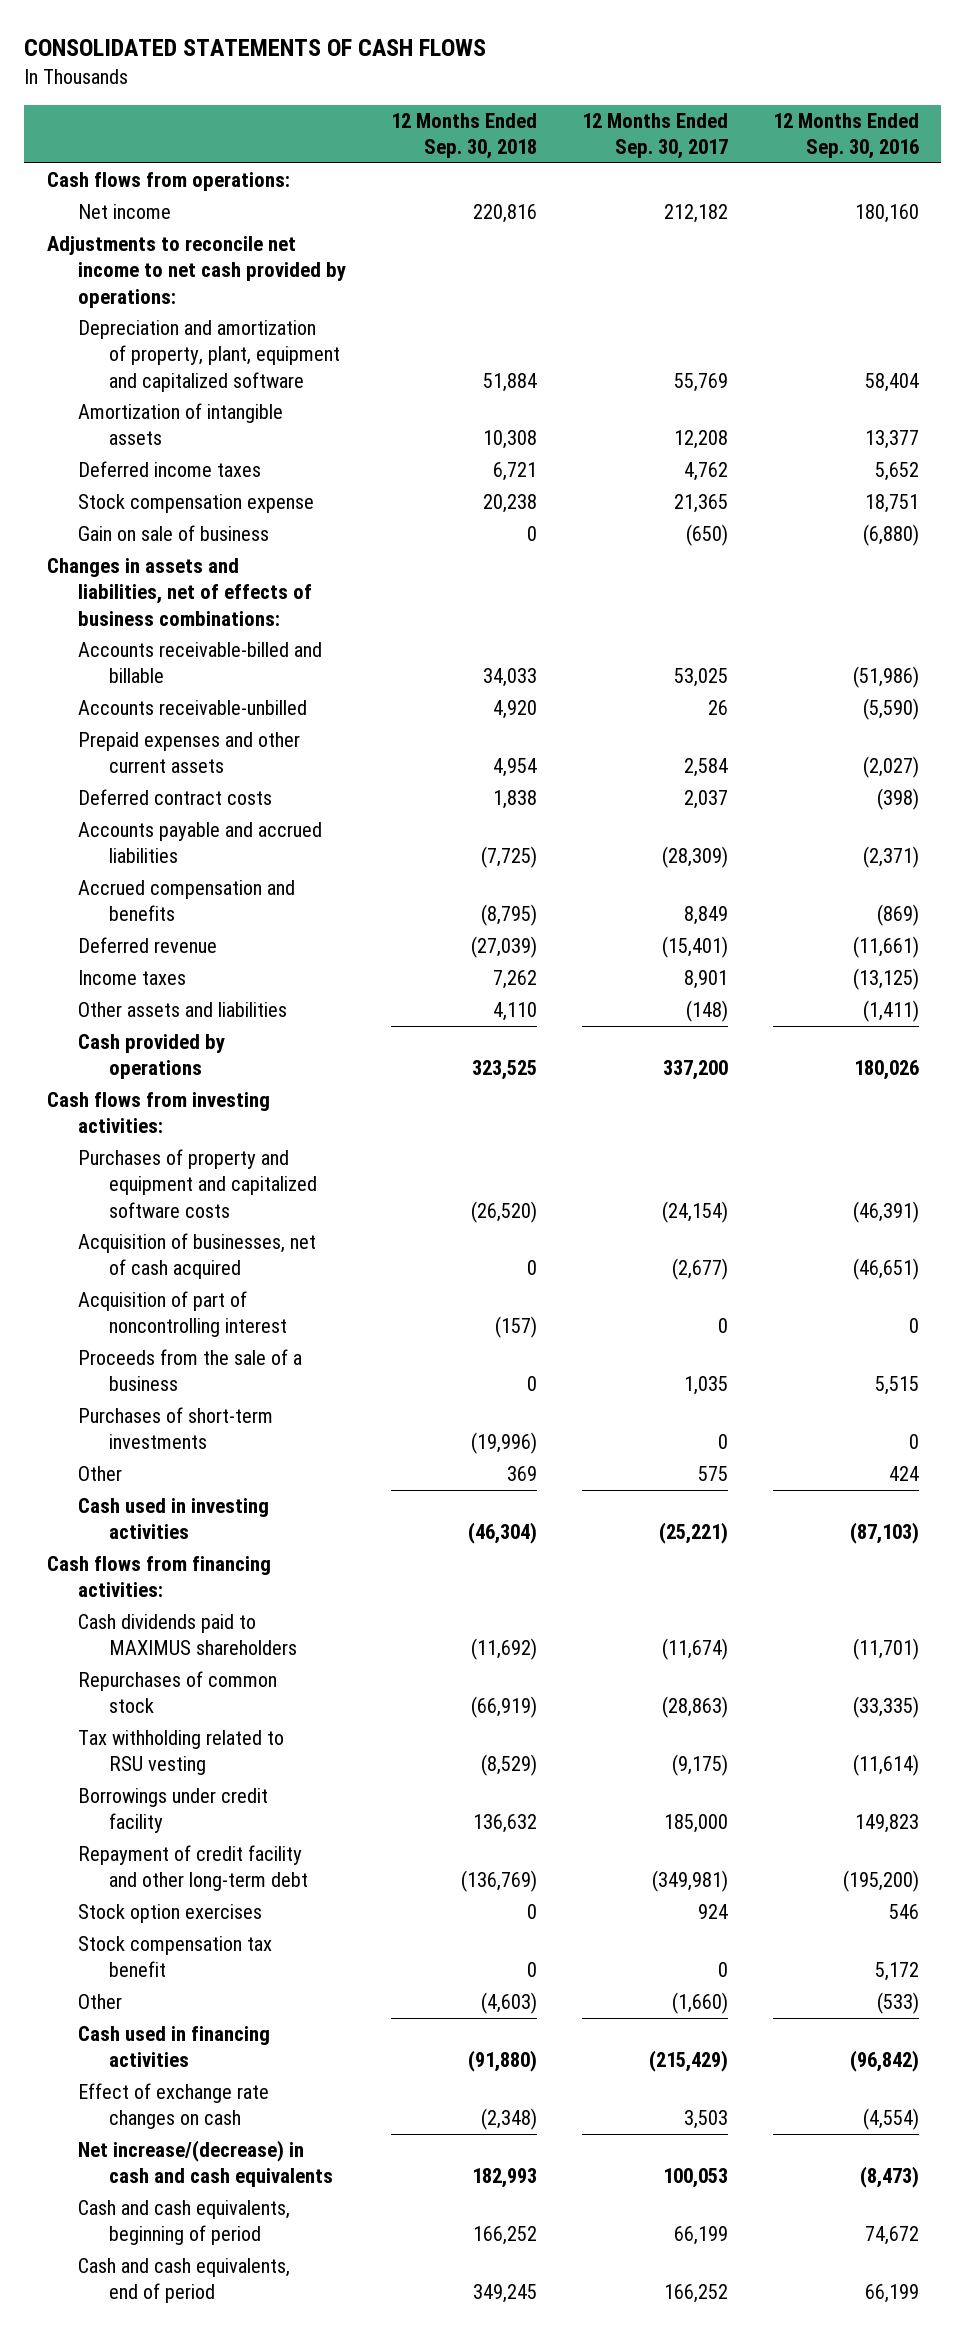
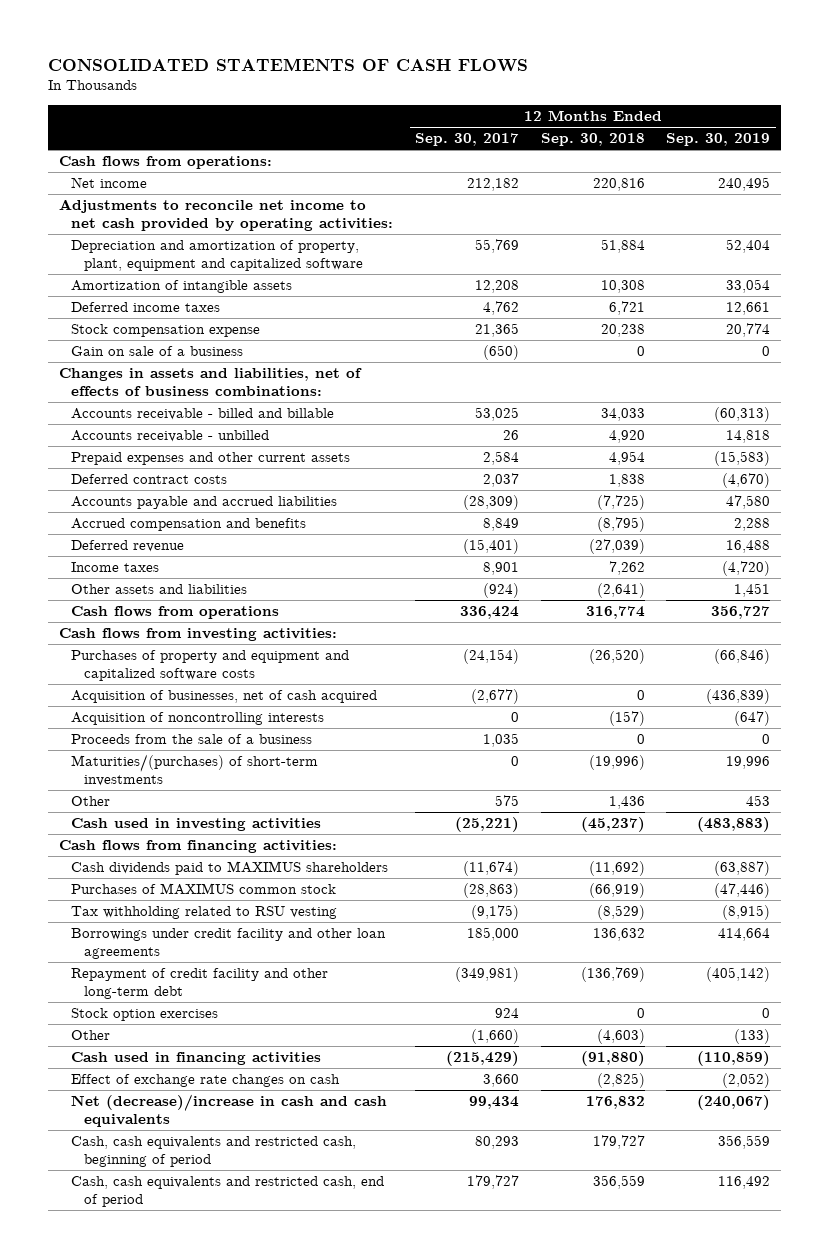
[772,113,919,160] 12 Months Ended Sep. 30, 2016 -> none
none -> [666,133,771,147] Sep. 30, 2019
[46,236,346,308] Adjustments to reconcile net income to net cash provided by operations: -> [59,199,394,231] Adjustments to reconcile net income to net cash provided by operating activities:
[77,525,269,542] Gain on sale of business -> [71,346,244,357] Gain on sale of a business
[77,642,322,684] Accounts receivable-billed and billable -> [71,408,335,421] Accounts receivable - billed and billable
[77,700,307,716] Accounts receivable-unbilled -> [71,430,270,443] Accounts receivable - unbilled
[492,1002,537,1022] 4,110 -> [596,583,645,599] (2,641)
[685,1000,728,1023] (148) -> [483,583,520,599] (924)
[77,1034,225,1080] Cash provided by operations -> [71,606,280,620] Cash flows from operations
[471,1060,537,1081] 323,525 -> [585,606,645,620] 316,774
[662,1060,728,1081] 337,200 -> [460,606,520,620] 336,424
[77,1291,287,1338] Acquisition of part of noncontrolling interest -> [71,712,325,726] Acquisition of noncontrolling interests
[77,1407,273,1450] Purchases of short-term investments -> [71,754,319,786] Maturities/(purchases) of short-term investments
[506,1466,537,1482] 369 -> [608,796,645,810] 1,436
[467,1522,537,1545] (46,304) -> [580,817,645,833] (45,237)
[77,1671,277,1714] Repurchases of common stock -> [71,883,337,896] Purchases of MAXIMUS common stock
[77,1788,268,1834] Borrowings under credit facility -> [71,928,387,959] Borrowings under credit facility and other loan agreements
[77,1936,272,1978] Stock compensation tax benefit -> none
[480,2108,537,2131] (2,348) -> [596,1073,645,1089] (2,825)
[683,2110,728,2130] 3,503 -> [483,1074,520,1088] 3,660
[77,2140,333,2188] Net increase/(decrease) in cash and cash equivalents -> [71,1094,388,1127] Net (decrease)/increase in cash and cash equivalents
[471,2168,537,2189] 182,993 -> [585,1096,645,1110] 176,832
[662,2168,728,2189] 100,053 -> [469,1096,520,1110] 99,434
[77,2200,290,2246] Cash and cash equivalents, beginning of period -> [71,1136,357,1167] Cash, cash equivalents and restricted cash, beginning of period
[472,2226,537,2246] 166,252 -> [592,1135,645,1150] 179,727
[673,2226,728,2246] 66,199 -> [475,1136,520,1150] 80,293
[77,2258,290,2304] Cash and cash equivalents, end of period -> [71,1176,385,1207] Cash, cash equivalents and restricted cash, end of period
[472,2284,537,2304] 349,245 -> [592,1175,645,1190] 356,559
[663,2284,728,2304] 166,252 -> [467,1175,520,1190] 179,727

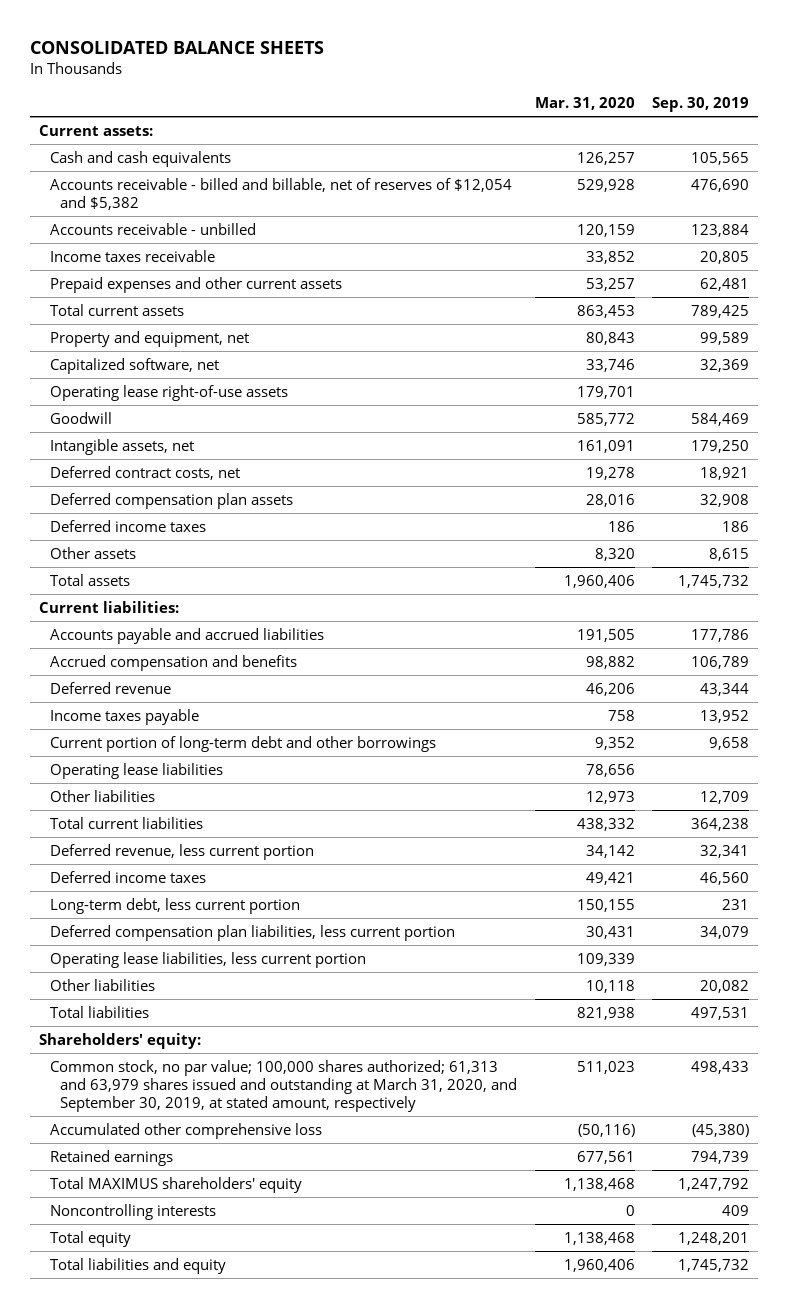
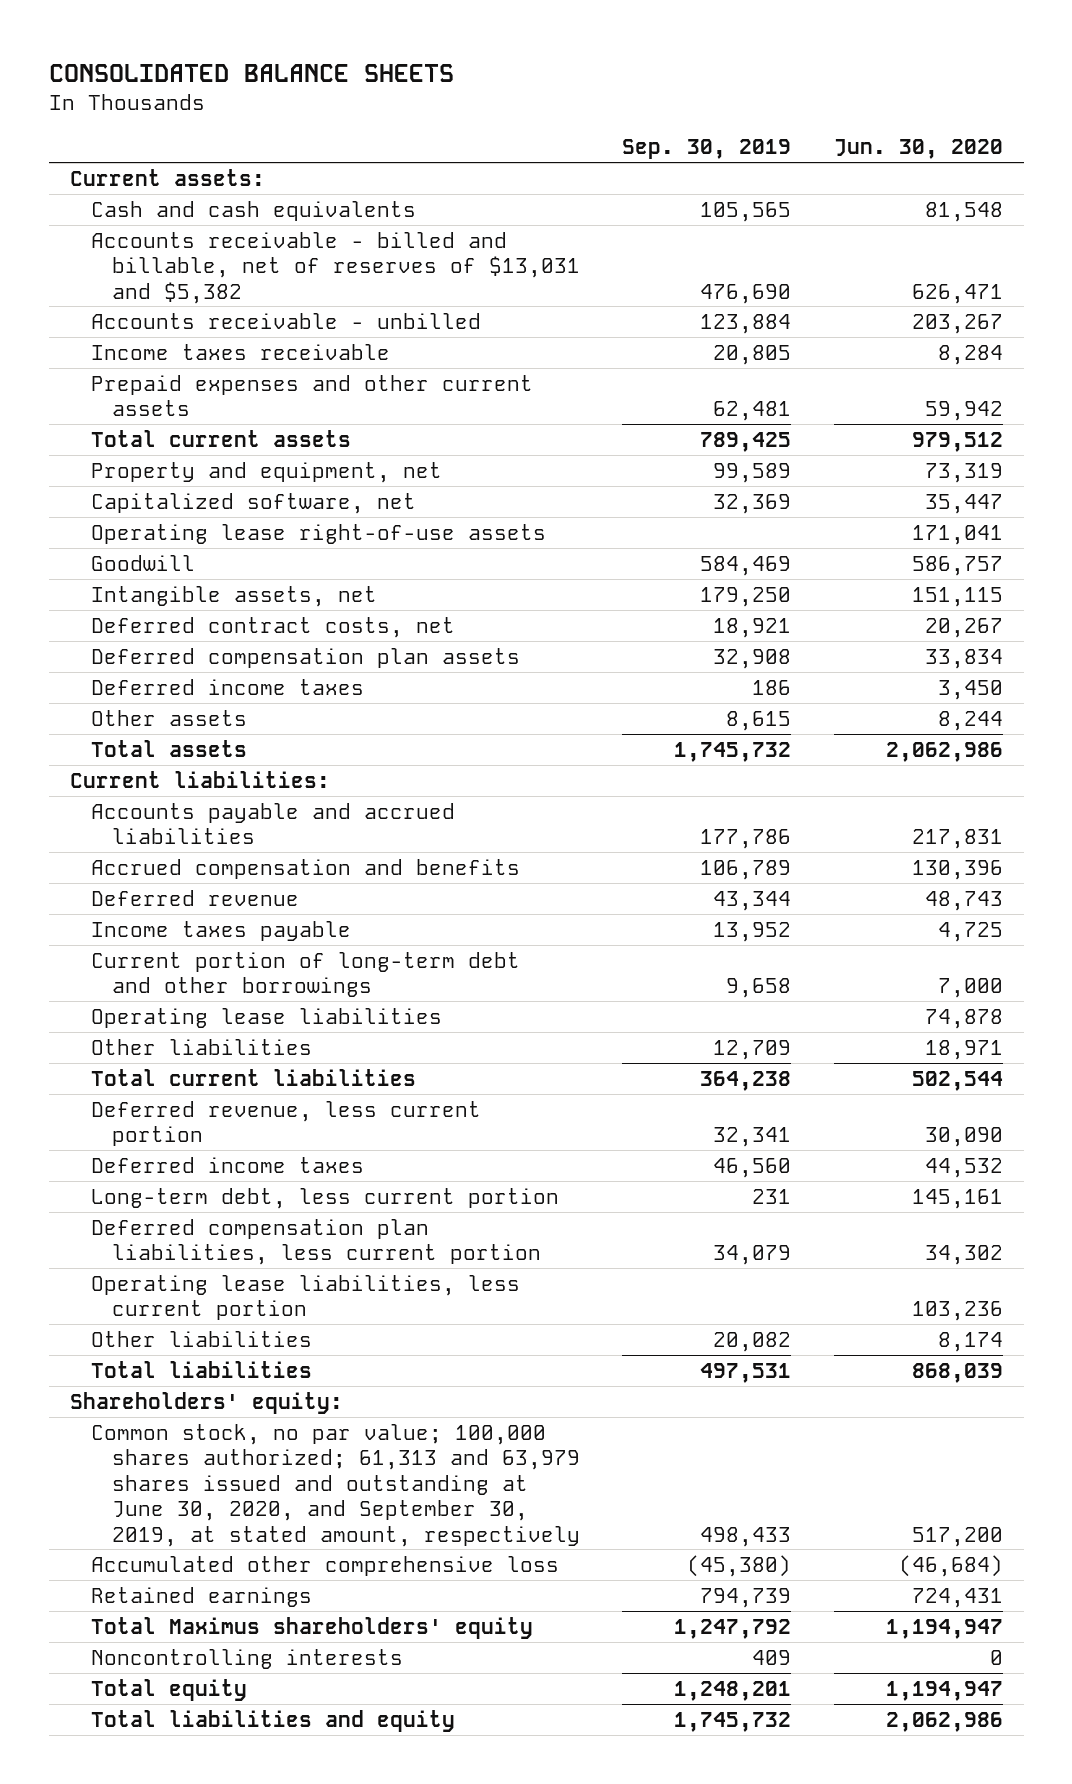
[534,97,635,111] Mar. 31, 2020 -> none
none -> [833,139,1003,160] Jun. 30, 2020
[49,177,512,210] Accounts receivable - billed and billable, net of reserves of $12,054 and $5,382 -> [90,231,580,304] Accounts receivable - billed and billable, net of reserves of $13,031 and $5,382
[49,1059,518,1112] Common stock, no par value; 100,000 shares authorized; 61,313 and 63,979 shares issued and outstanding at March 31, 2020, and September 30, 2019, at stated amount, respectively -> [90,1423,580,1547] Common stock, no par value; 100,000 shares authorized; 61,313 and 63,979 shares issued and outstanding at June 30, 2020, and September 30, 2019, at stated amount, respectively
[49,1176,302,1193] Total MAXIMUS shareholders' equity -> [90,1616,533,1639] Total Maximus shareholders' equity

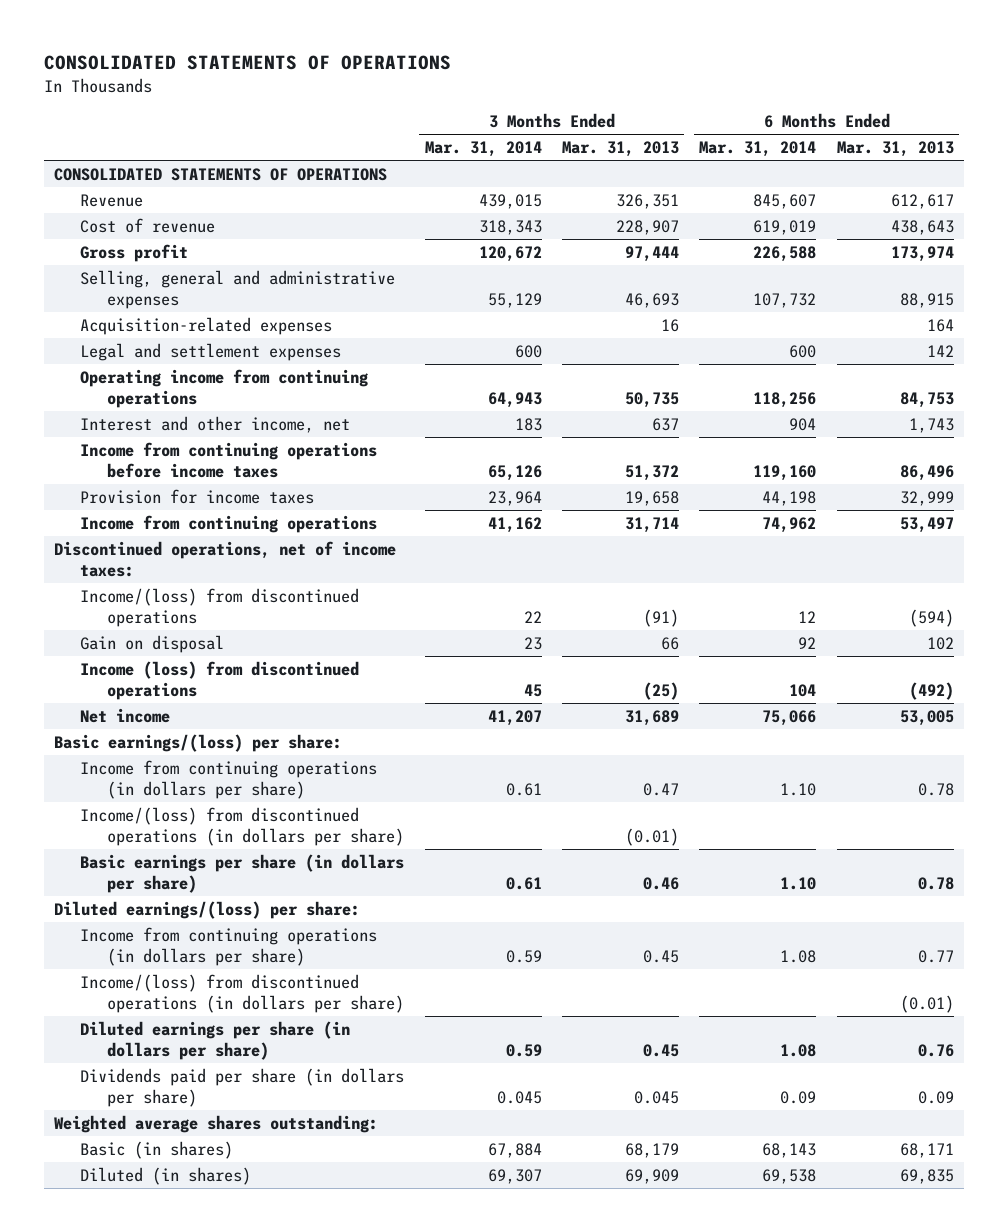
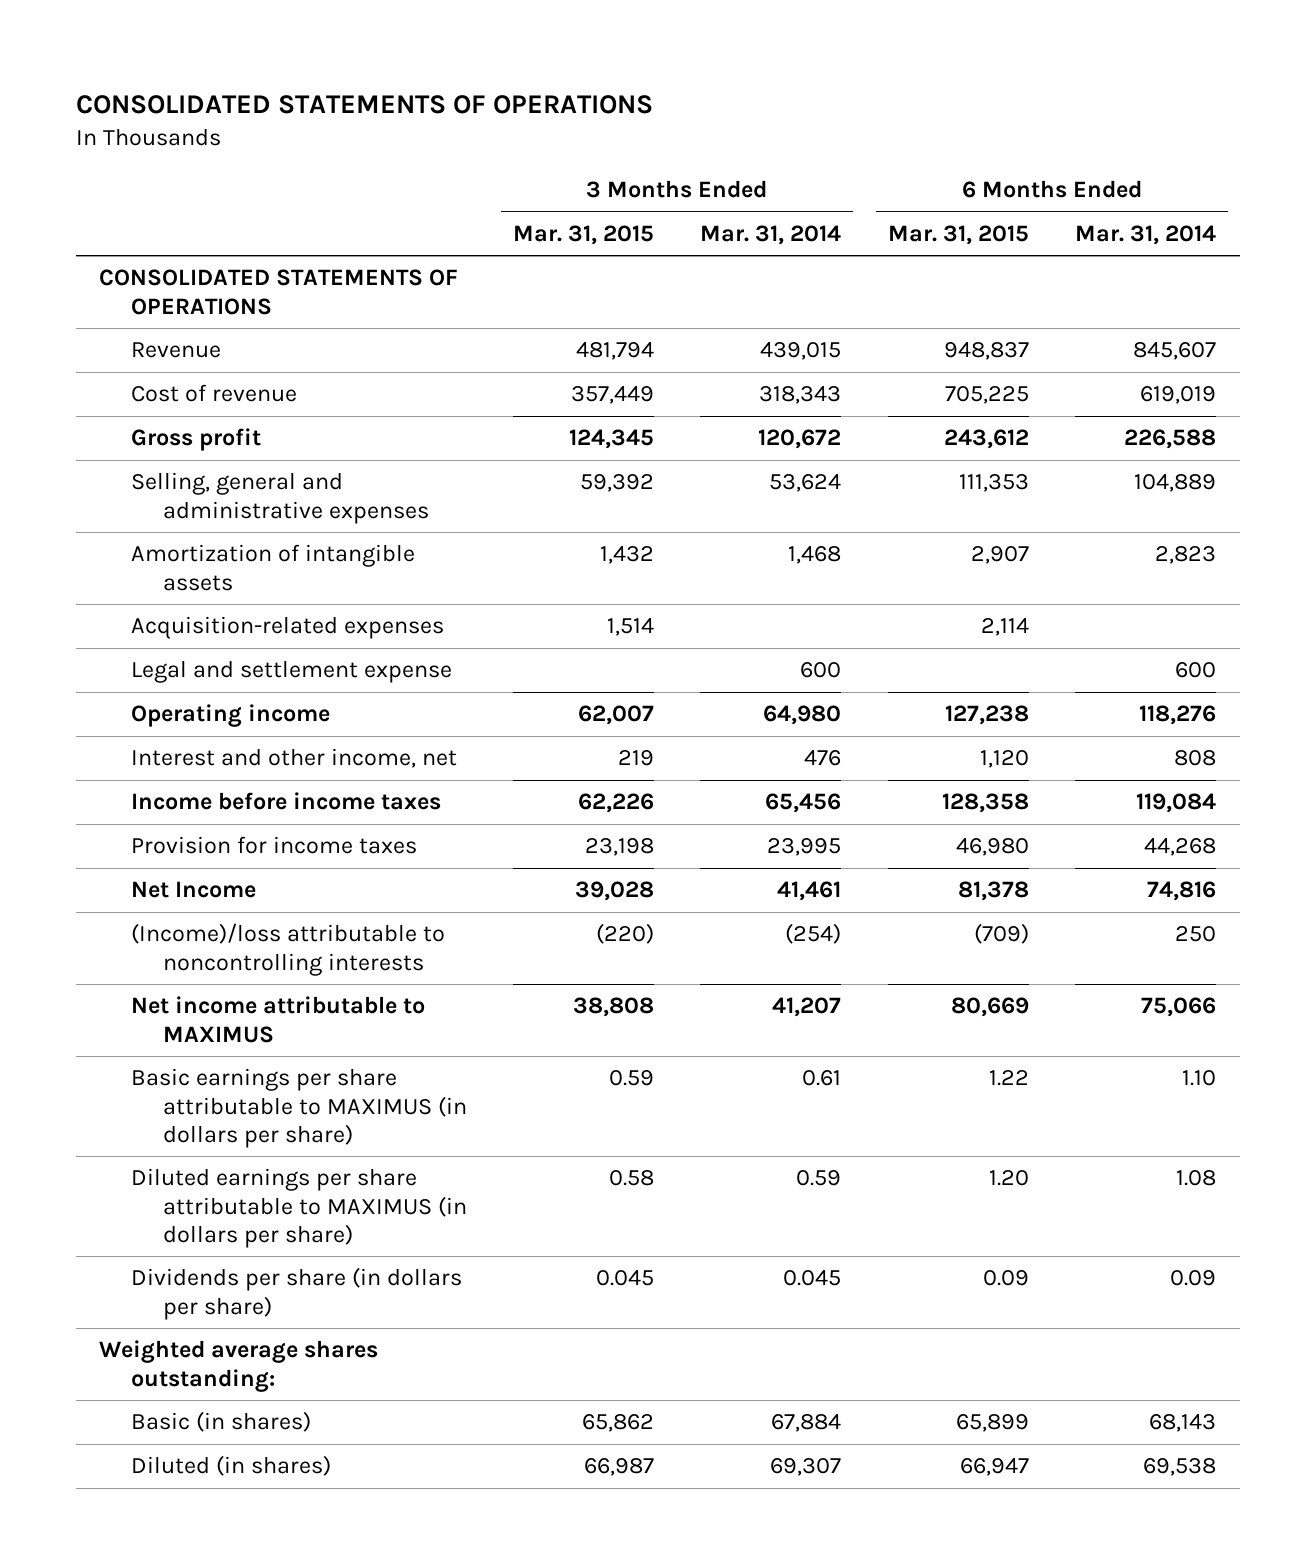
[562,141,680,158] Mar. 31, 2013 -> none
[836,141,954,158] Mar. 31, 2013 -> none
none -> [512,225,654,246] Mar. 31, 2015
none -> [887,225,1029,246] Mar. 31, 2015
[487,292,542,308] 55,129 -> [769,474,842,493] 53,624
[753,292,817,308] 107,732 -> [1134,474,1217,493] 104,889
none -> [130,544,415,591] Amortization of intangible assets
[80,514,378,533] Income from continuing operations -> none
[53,540,396,577] Discontinued operations, net of income taxes: -> none
[80,587,360,627] Income/(loss) from discontinued operations -> none
[80,634,225,653] Gain on disposal -> none
[80,660,360,700] Income (loss) from discontinued operations -> none
[53,733,342,752] Basic earnings/(loss) per share: -> none
[80,759,378,799] Income from continuing operations (in dollars per share) -> none
[80,806,404,846] Income/(loss) from discontinued operations (in dollars per share) -> none
[53,900,360,919] Diluted earnings/(loss) per share: -> none
[80,926,378,966] Income from continuing operations (in dollars per share) -> none
[80,973,404,1013] Income/(loss) from discontinued operations (in dollars per share) -> none
[80,342,342,361] Legal and settlement expenses -> [130,660,452,684] Legal and settlement expense
[80,368,369,408] Operating income from continuing operations -> [130,704,330,728] Operating income
[487,391,542,408] 64,943 -> [763,705,842,726] 64,980
[753,391,817,408] 118,256 -> [1139,705,1217,726] 118,276
[514,417,542,431] 183 -> [804,750,842,767] 476
[789,417,817,431] 904 -> [1174,750,1217,767] 808
[80,441,378,478] Income from continuing operations before income taxes -> [130,792,441,811] Income before income taxes
[487,464,542,481] 65,126 -> [765,793,842,814] 65,456
[753,464,817,481] 119,160 -> [1136,793,1217,814] 119,084
[487,490,542,506] 23,964 -> [767,838,842,857] 23,995
[762,490,817,506] 44,198 -> [1144,838,1217,857] 44,268
none -> [130,881,256,899] Net Income
none -> [130,923,445,976] (Income)/loss attributable to noncontrolling interests
[80,707,171,723] Net income -> [130,996,425,1043] Net income attributable to MAXIMUS
[80,853,405,893] Basic earnings per share (in dollars per share) -> [130,1068,467,1149] Basic earnings per share attributable to MAXIMUS (in dollars per share)
[80,1020,351,1060] Diluted earnings per share (in dollars per share) -> [130,1168,467,1249] Diluted earnings per share attributable to MAXIMUS (in dollars per share)
[80,1067,405,1107] Dividends paid per share (in dollars per share) -> [130,1267,462,1320] Dividends per share (in dollars per share)

